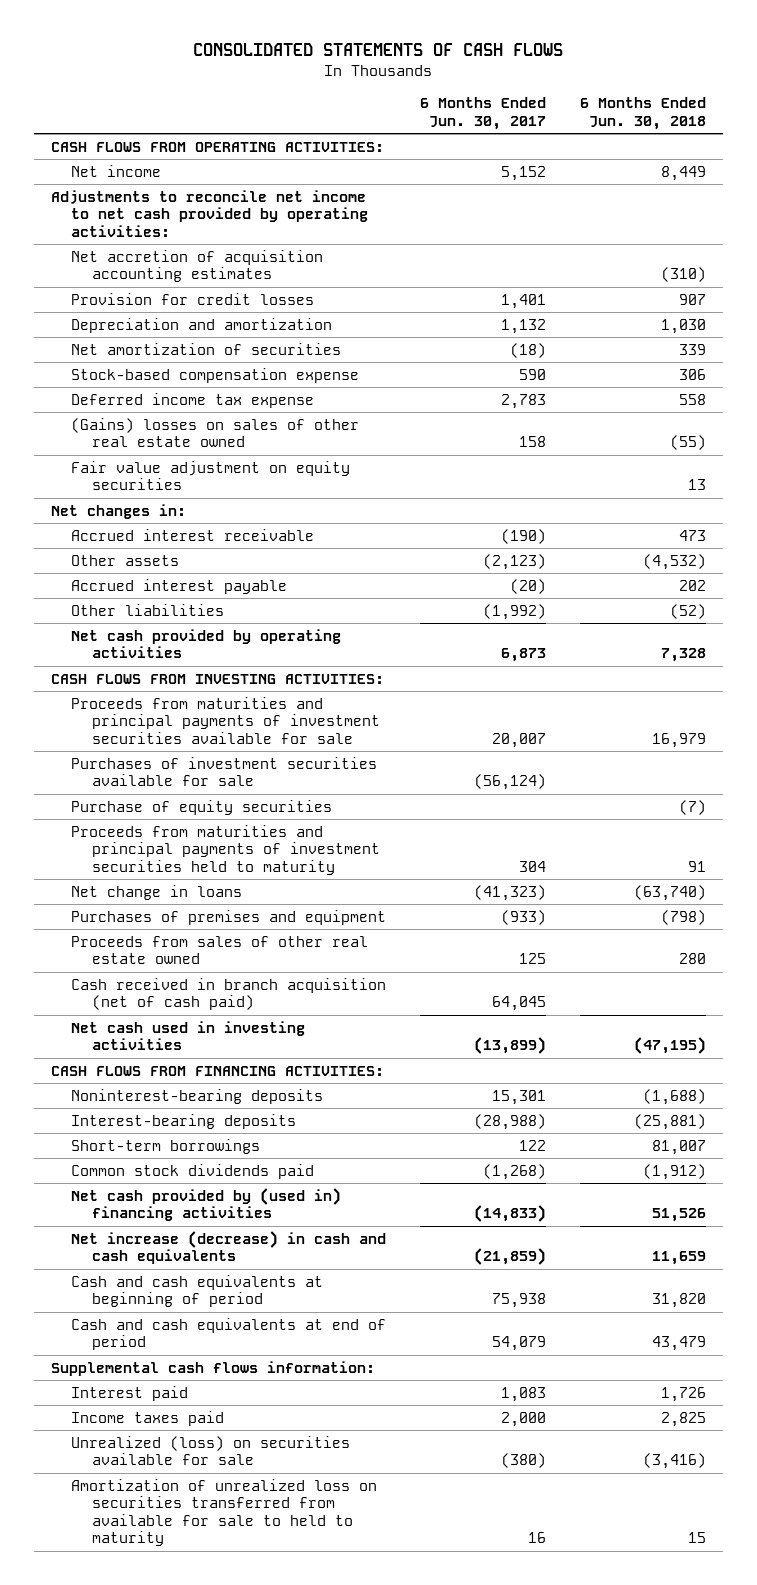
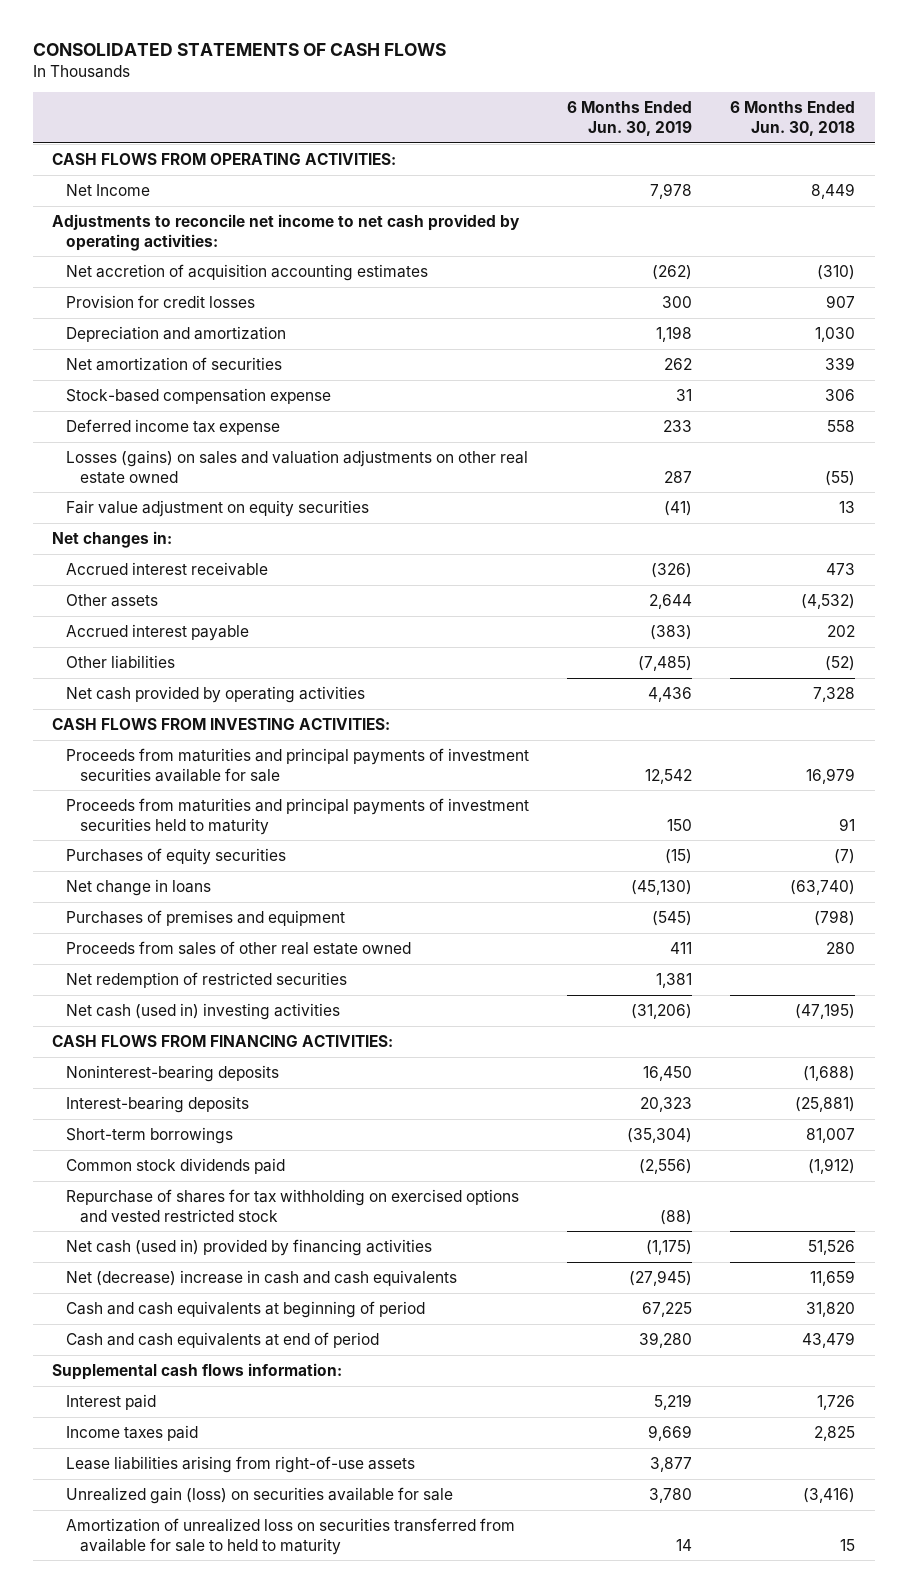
[420,97,547,130] 6 Months Ended Jun. 30, 2017 -> none
none -> [567,101,693,136] 6 Months Ended Jun. 30, 2019
[71,164,162,177] Net income -> [65,183,150,196] Net Income
[71,417,360,448] (Gains) losses on sales of other real estate owned -> [65,449,528,484] Losses (gains) on sales and valuation adjustments on other real estate owned
[71,756,378,787] Purchases of investment securities available for sale -> none
[71,799,333,815] Purchase of equity securities -> none
none -> [65,847,286,865] Purchases of equity securities
[71,977,387,1011] Cash received in branch acquisition (net of cash paid) -> none
none -> [65,971,347,988] Net redemption of restricted securities
[71,1020,306,1051] Net cash used in investing activities -> [65,1002,340,1020] Net cash (used in) investing activities
none -> [65,1188,519,1223] Repurchase of shares for tax withholding on exercised options and vested restricted stock
[71,1187,342,1222] Net cash provided by (used in) financing activities -> [65,1238,432,1256] Net cash (used in) provided by financing activities
[71,1230,387,1265] Net increase (decrease) in cash and cash equivalents -> [65,1269,457,1286] Net (decrease) increase in cash and cash equivalents
none -> [65,1455,415,1473] Lease liabilities arising from right-of-use assets
[71,1435,351,1466] Unrealized (loss) on securities available for sale -> [65,1486,453,1504] Unrealized gain (loss) on securities available for sale

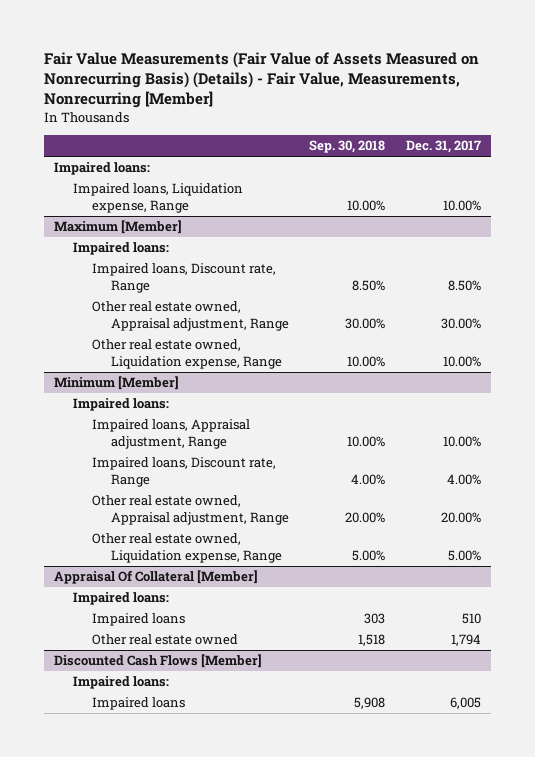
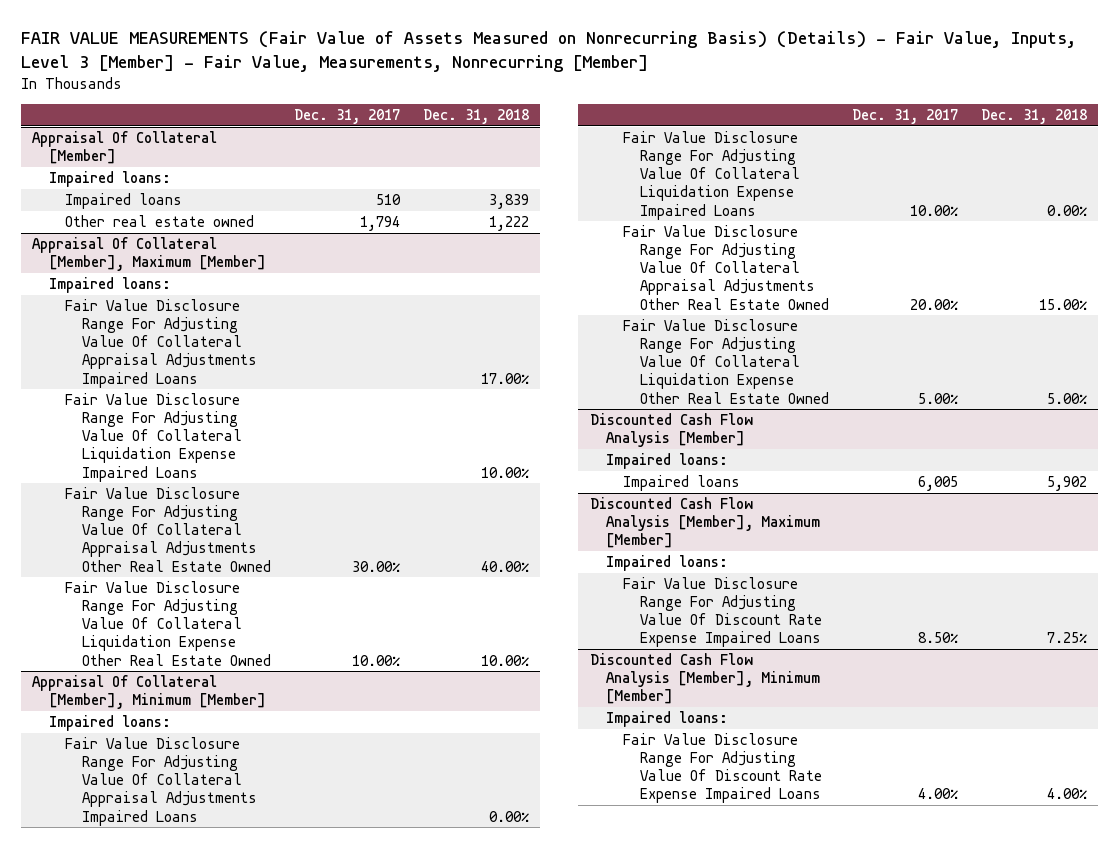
[43,51,479,109] Fair Value Measurements (Fair Value of Assets Measured on Nonrecurring Basis) (Details) - Fair Value, Measurements, Nonrecurring [Member] -> [20,31,1076,72] FAIR VALUE MEASUREMENTS (Fair Value of Assets Measured on Nonrecurring Basis) (Details) - Fair Value, Inputs, Level 3 [Member] - Fair Value, Measurements, Nonrecurring [Member]
[309,140,386,154] Sep. 30, 2018 -> none
none -> [422,109,529,125] Dec. 31, 2018
[53,162,150,176] Impaired loans: -> none
[72,183,243,213] Impaired loans, Liquidation expense, Range -> none
[53,220,182,235] Maximum [Member] -> none
[72,242,169,256] Impaired loans: -> none
[91,263,276,293] Impaired loans, Discount rate, Range -> none
[91,301,289,331] Other real estate owned, Appraisal adjustment, Range -> none
[91,339,282,369] Other real estate owned, Liquidation expense, Range -> none
[53,376,179,391] Minimum [Member] -> none
[72,398,169,412] Impaired loans: -> none
[91,419,250,449] Impaired loans, Appraisal adjustment, Range -> none
[91,457,276,487] Impaired loans, Discount rate, Range -> none
[91,495,289,525] Other real estate owned, Appraisal adjustment, Range -> none
[91,533,282,563] Other real estate owned, Liquidation expense, Range -> none
[53,654,262,669] Discounted Cash Flows [Member] -> none
none -> [32,237,266,272] Appraisal Of Collateral [Member], Maximum [Member]
none -> [65,299,257,388] Fair Value Disclosure Range For Adjusting Value Of Collateral Appraisal Adjustments Impaired Loans
none -> [65,393,242,482] Fair Value Disclosure Range For Adjusting Value Of Collateral Liquidation Expense Impaired Loans
none -> [65,487,271,572] Fair Value Disclosure Range For Adjusting Value Of Collateral Appraisal Adjustments Other Real Estate Owned
none -> [65,581,271,666] Fair Value Disclosure Range For Adjusting Value Of Collateral Liquidation Expense Other Real Estate Owned
none -> [32,675,266,710] Appraisal Of Collateral [Member], Minimum [Member]
none -> [48,715,171,732] Impaired loans:
none -> [65,737,257,826] Fair Value Disclosure Range For Adjusting Value Of Collateral Appraisal Adjustments Impaired Loans
none -> [623,131,800,220] Fair Value Disclosure Range For Adjusting Value Of Collateral Liquidation Expense Impaired Loans
none -> [623,225,829,310] Fair Value Disclosure Range For Adjusting Value Of Collateral Appraisal Adjustments Other Real Estate Owned
none -> [623,319,829,404] Fair Value Disclosure Range For Adjusting Value Of Collateral Liquidation Expense Other Real Estate Owned
none -> [589,413,753,448] Discounted Cash Flow Analysis [Member]
none -> [606,453,729,470] Impaired loans:
none -> [589,497,821,549] Discounted Cash Flow Analysis [Member], Maximum [Member]
none -> [606,555,729,572] Impaired loans:
none -> [623,577,822,648] Fair Value Disclosure Range For Adjusting Value Of Discount Rate Expense Impaired Loans
none -> [589,653,821,705] Discounted Cash Flow Analysis [Member], Minimum [Member]
none -> [606,711,729,728] Impaired loans:
none -> [623,733,822,804] Fair Value Disclosure Range For Adjusting Value Of Discount Rate Expense Impaired Loans

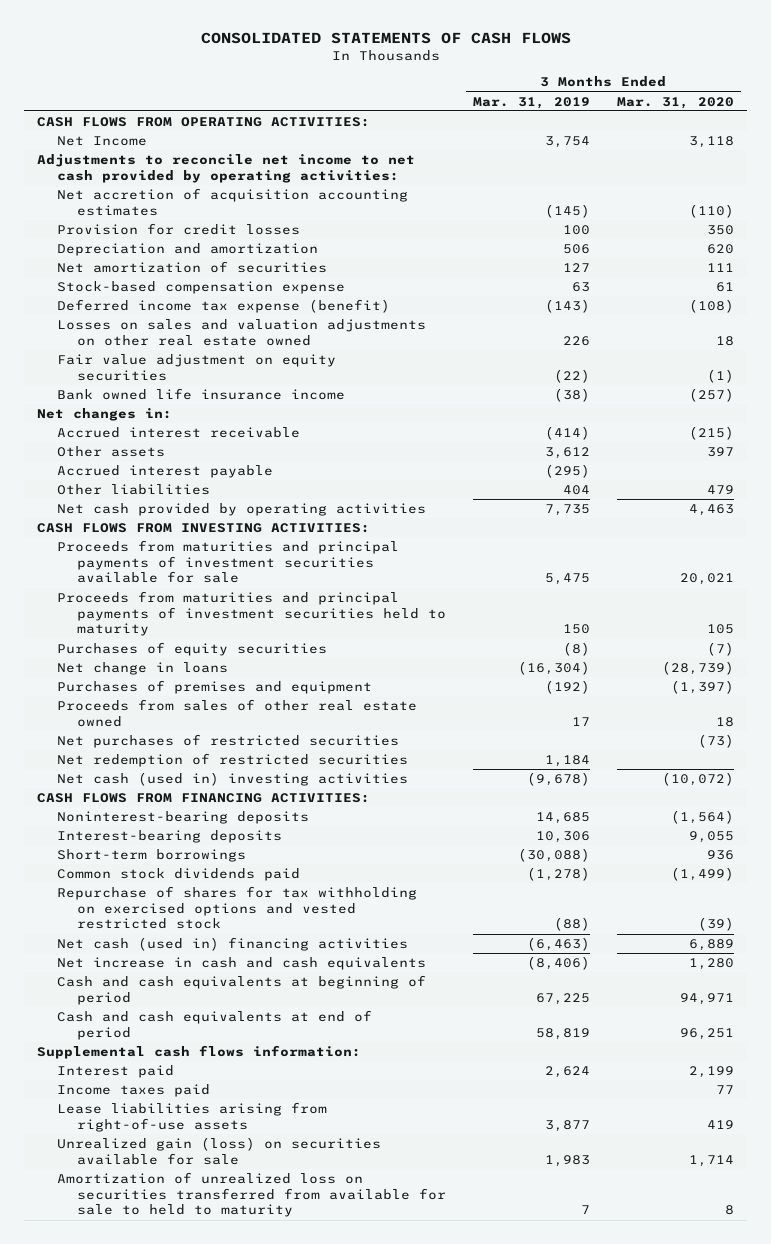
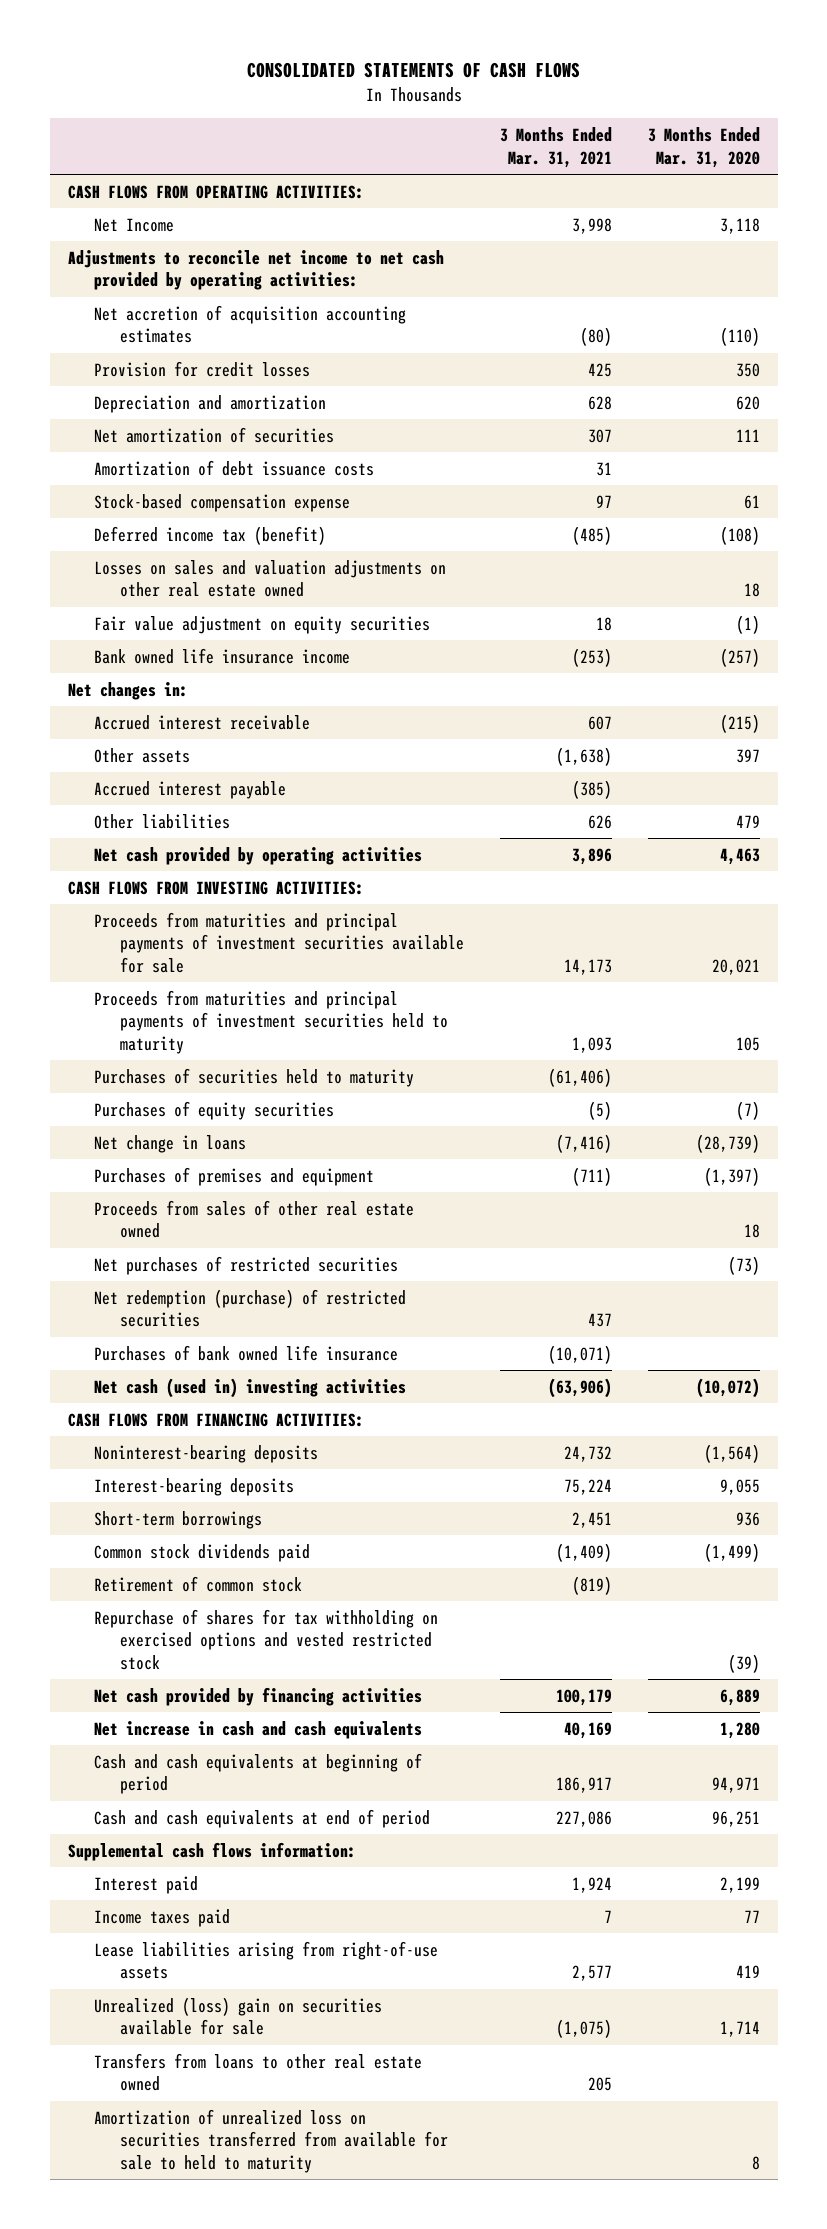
[472,96,590,109] Mar. 31, 2019 -> none
none -> [499,127,612,168] 3 Months Ended Mar. 31, 2021
none -> [93,459,374,476] Amortization of debt issuance costs
[57,298,391,313] Deferred income tax expense (benefit) -> [93,525,326,545] Deferred income tax (benefit)
none -> [93,1067,414,1087] Purchases of securities held to maturity
[57,752,409,767] Net redemption of restricted securities -> [93,1288,406,1328] Net redemption (purchase) of restricted securities
none -> [93,1344,398,1361] Purchases of bank owned life insurance
none -> [93,1575,302,1592] Retirement of common stock
[57,936,409,951] Net cash (used in) financing activities -> [93,1686,422,1706] Net cash provided by financing activities
[57,1136,382,1165] Unrealized gain (loss) on securities available for sale -> [93,1996,382,2036] Unrealized (loss) gain on securities available for sale
none -> [93,2052,422,2092] Transfers from loans to other real estate owned

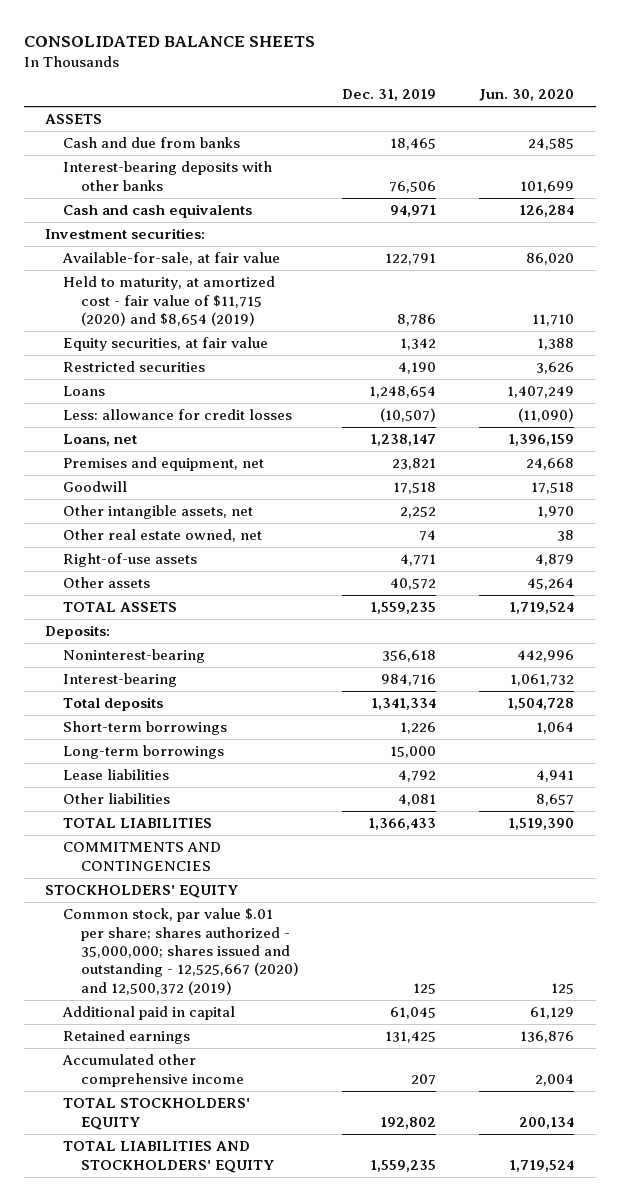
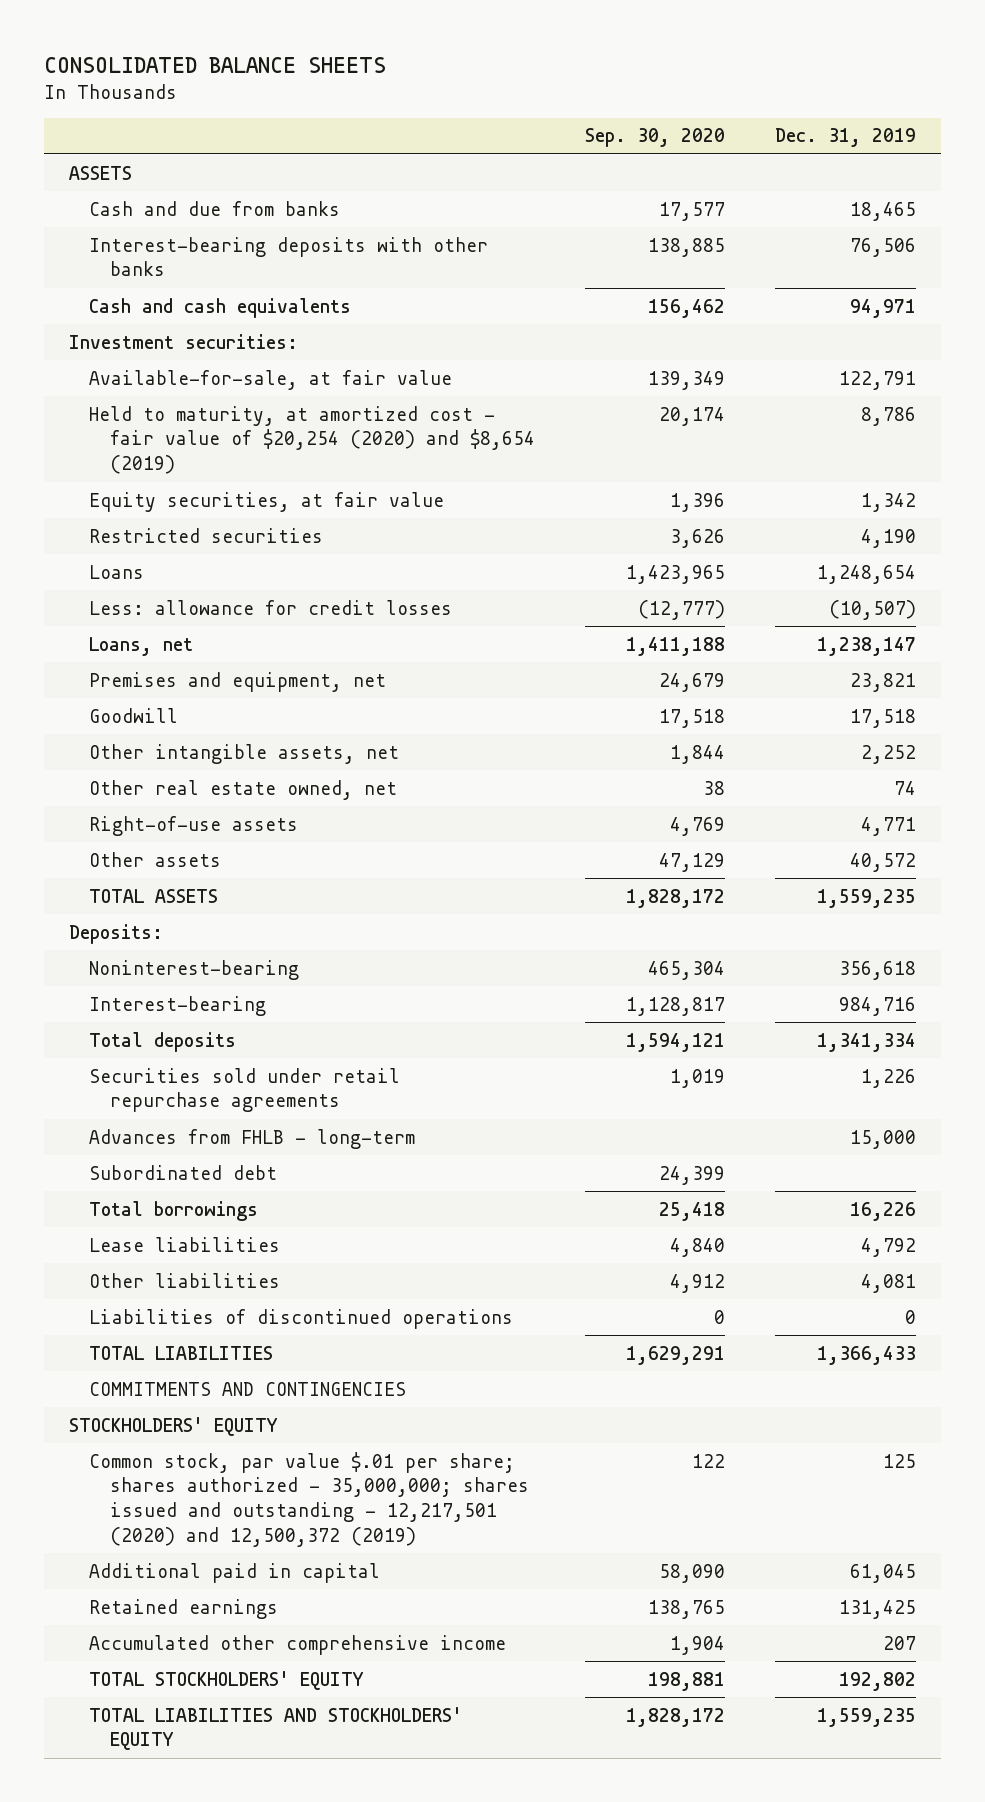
[479,89,575,102] Jun. 30, 2020 -> none
none -> [585,128,726,148] Sep. 30, 2020
[63,276,276,327] Held to maturity, at amortized cost - fair value of $11,715 (2020) and $8,654 (2019) -> [89,405,536,474] Held to maturity, at amortized cost - fair value of $20,254 (2020) and $8,654 (2019)
[63,745,225,760] Long-term borrowings -> none
[63,721,228,736] Short-term borrowings -> [89,1067,401,1113] Securities sold under retail repurchase agreements
none -> [89,1128,416,1149] Advances from FHLB - long-term
none -> [89,1164,278,1180] Subordinated debt
none -> [89,1200,259,1221] Total borrowings
none -> [89,1308,514,1329] Liabilities of discontinued operations
[63,908,300,995] Common stock, par value $.01 per share; shares authorized - 35,000,000; shares issued and outstanding - 12,525,667 (2020) and 12,500,372 (2019) -> [89,1451,530,1547] Common stock, par value $.01 per share; shares authorized - 35,000,000; shares issued and outstanding - 12,217,501 (2020) and 12,500,372 (2019)

